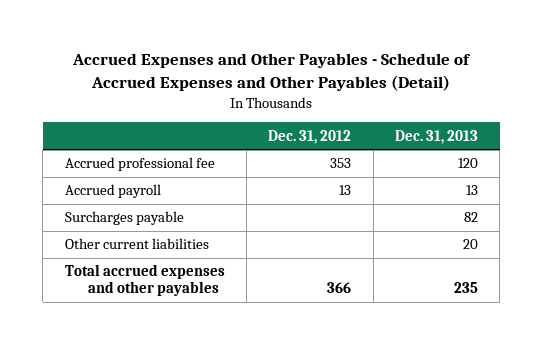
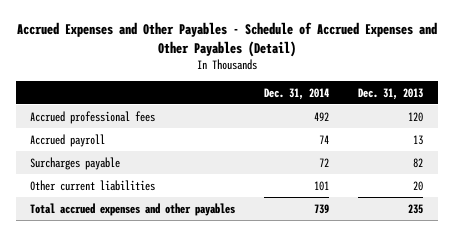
[268,129,352,144] Dec. 31, 2012 -> none
none -> [264,87,330,100] Dec. 31, 2014
[64,157,215,172] Accrued professional fee -> [30,110,156,124] Accrued professional fees

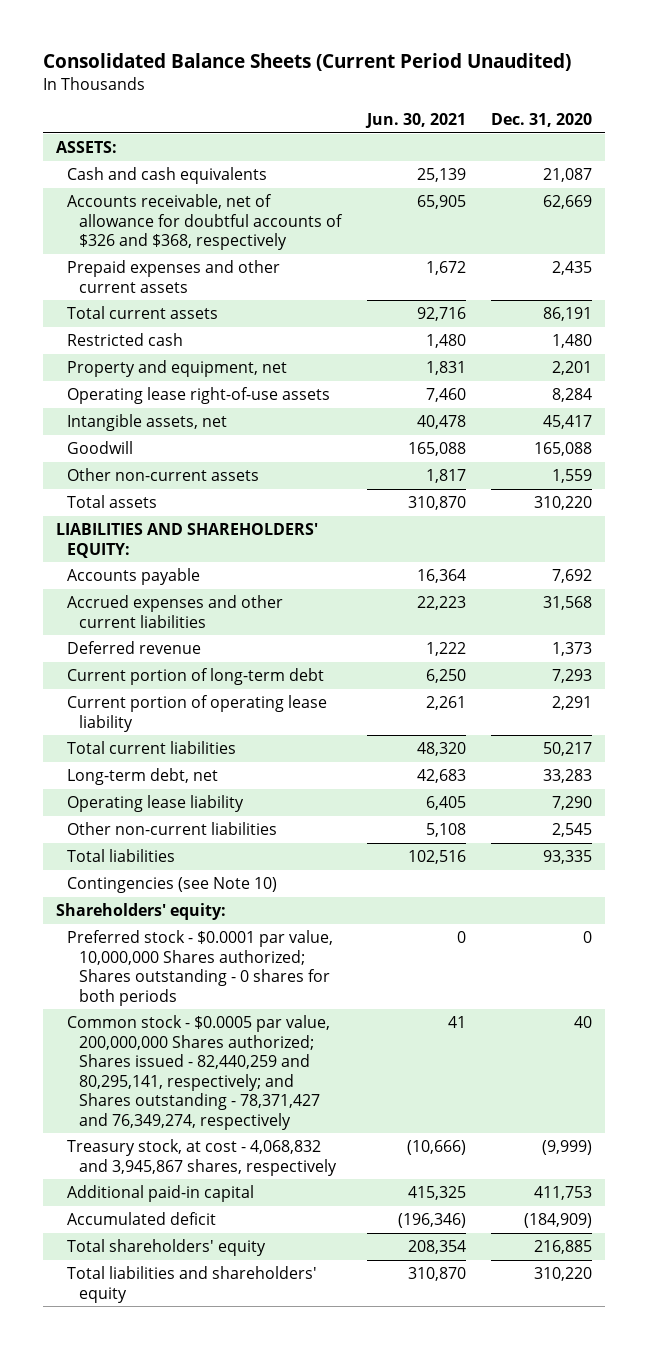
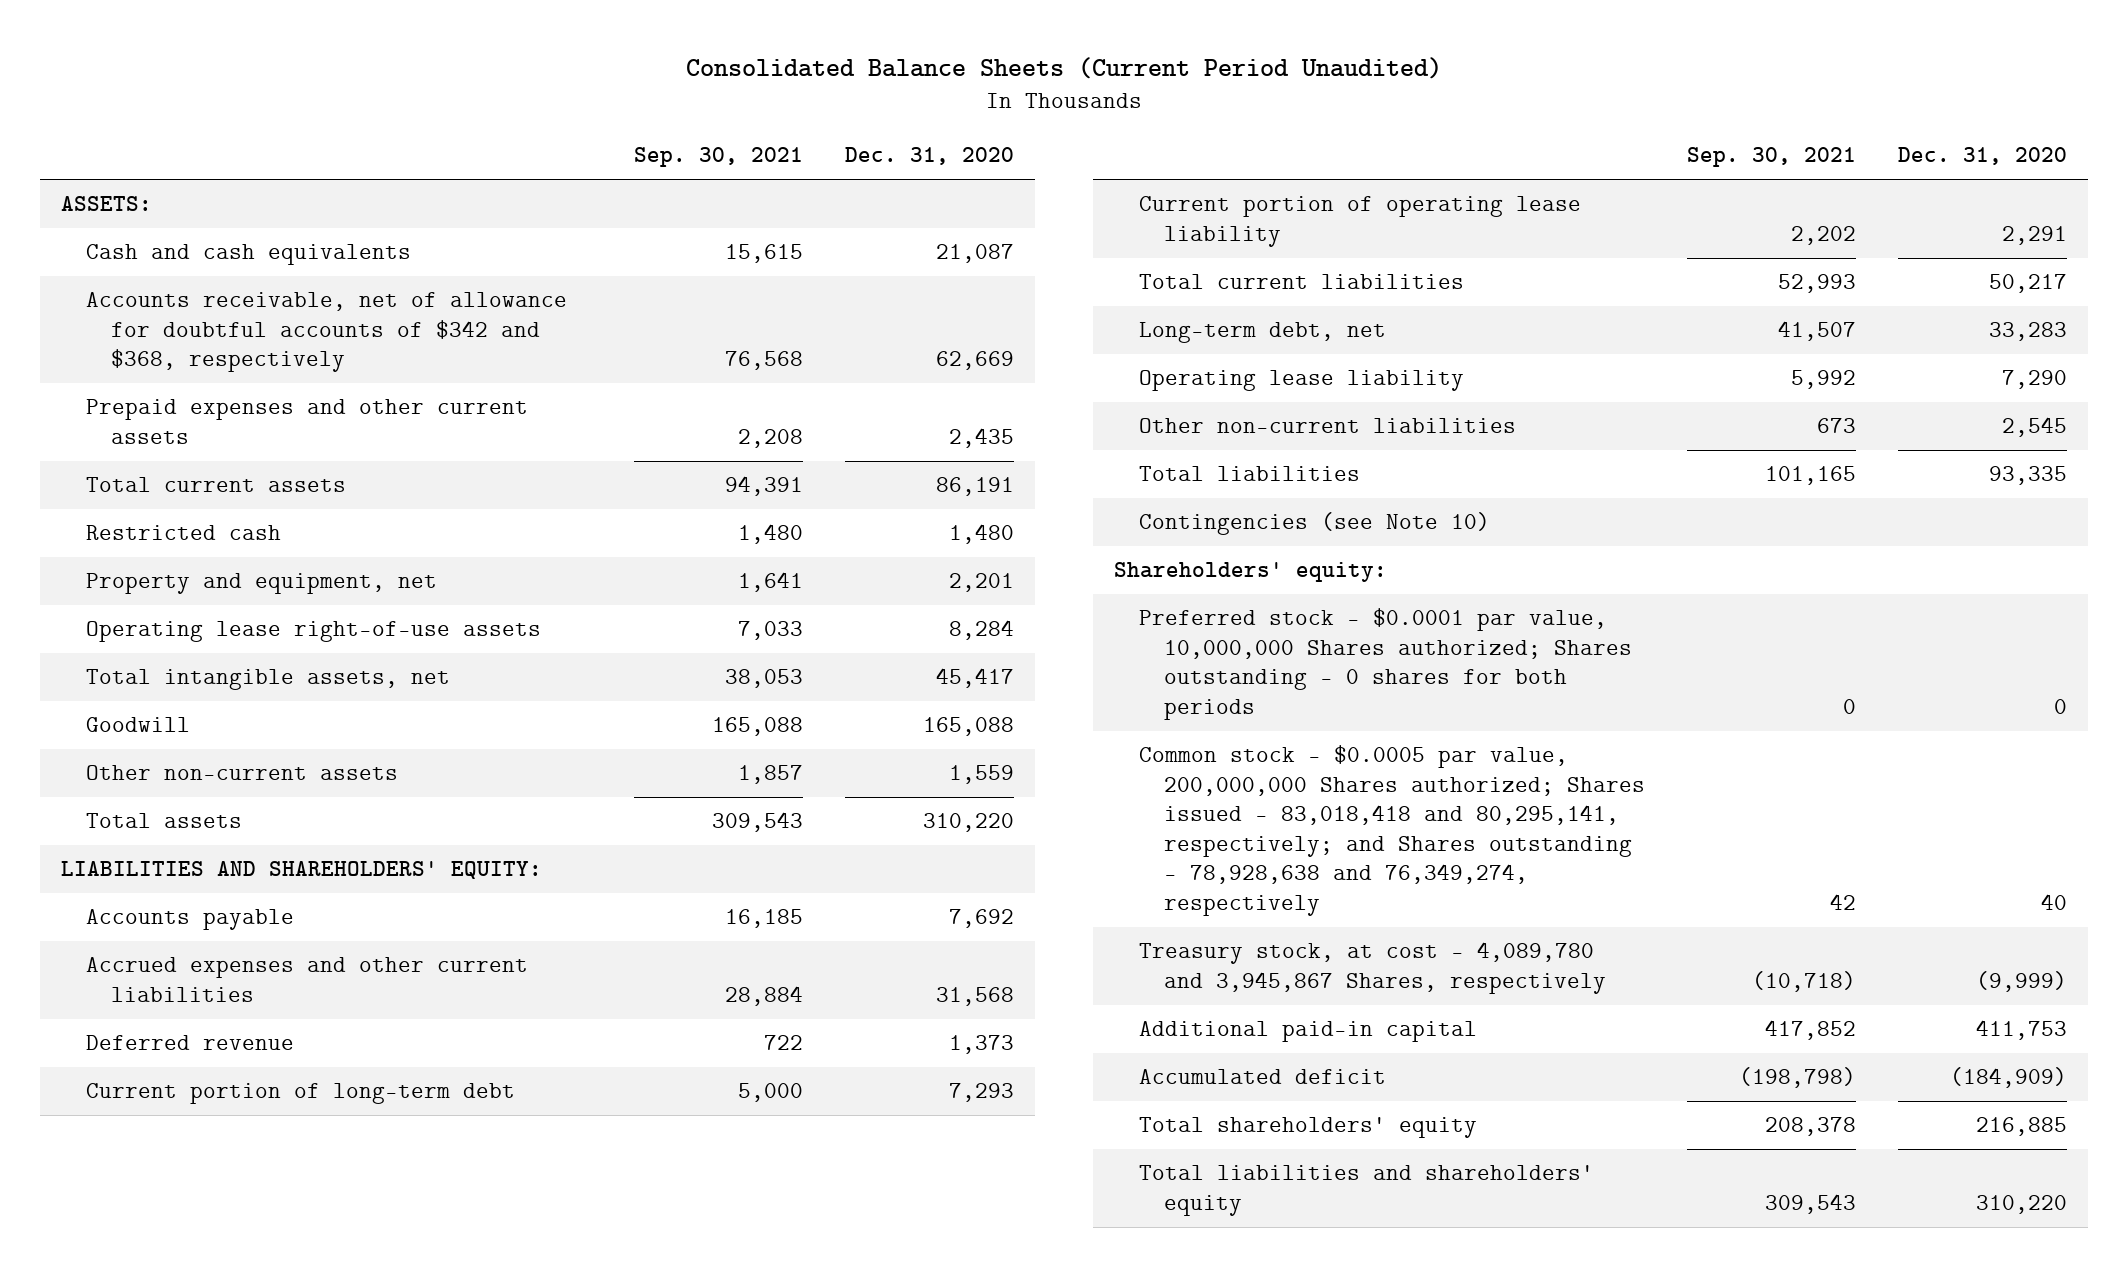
[364,112,466,128] Jun. 30, 2021 -> none
none -> [633,147,803,168] Sep. 30, 2021
[67,194,343,251] Accounts receivable, net of allowance for doubtful accounts of $326 and $368, respectively -> [85,292,567,373] Accounts receivable, net of allowance for doubtful accounts of $342 and $368, respectively
[67,414,228,432] Intangible assets, net -> [85,669,450,691] Total intangible assets, net
[67,1015,331,1130] Common stock - $0.0005 par value, 200,000,000 Shares authorized; Shares issued - 82,440,259 and 80,295,141, respectively; and Shares outstanding - 78,371,427 and 76,349,274, respectively -> [1138,745,1645,916] Common stock - $0.0005 par value, 200,000,000 Shares authorized; Shares issued - 83,018,418 and 80,295,141, respectively; and Shares outstanding - 78,928,638 and 76,349,274, respectively
[67,1139,337,1176] Treasury stock, at cost - 4,068,832 and 3,945,867 shares, respectively -> [1138,942,1606,994] Treasury stock, at cost - 4,089,780 and 3,945,867 Shares, respectively

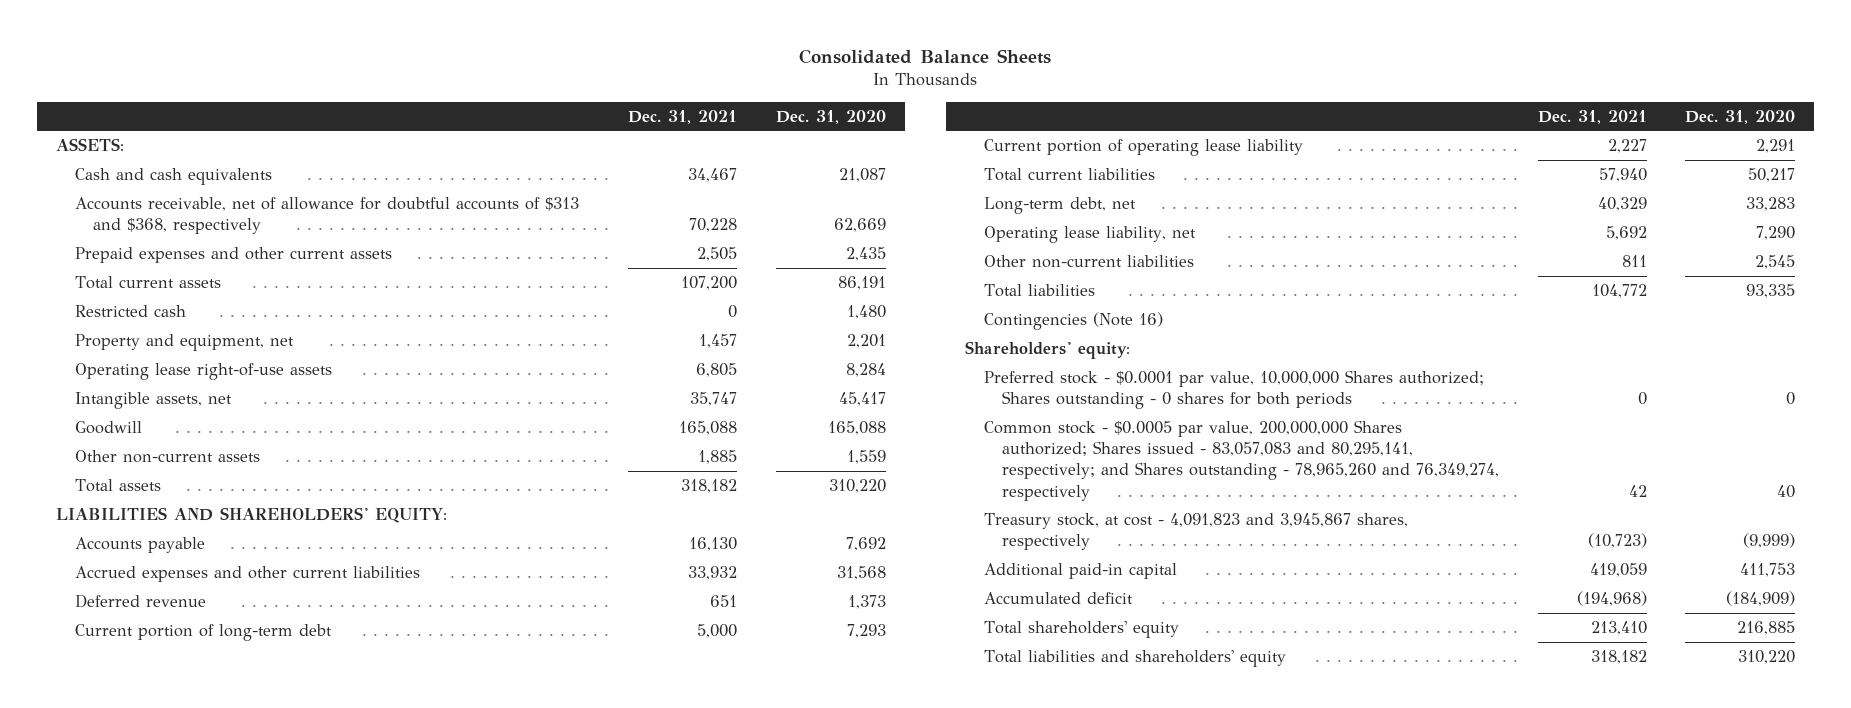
[685,57,1442,80] Consolidated Balance Sheets (Current Period Unaudited) -> [799,48,1052,64] Consolidated Balance Sheets
[633,147,803,168] Sep. 30, 2021 -> none
none -> [628,109,738,124] Dec. 31, 2021
[85,292,567,373] Accounts receivable, net of allowance for doubtful accounts of $342 and $368, respectively -> [74,197,579,235] Accounts receivable, net of allowance for doubtful accounts of $313 and $368, respectively
[85,669,450,691] Total intangible assets, net -> [74,392,232,410] Intangible assets, net
[1138,370,1464,392] Operating lease liability -> [983,226,1196,244] Operating lease liability, net
[1138,512,1490,536] Contingencies (see Note 10) -> [983,312,1163,331] Contingencies (Note 16)
[1138,745,1645,916] Common stock - $0.0005 par value, 200,000,000 Shares authorized; Shares issued - 83,018,418 and 80,295,141, respectively; and Shares outstanding - 78,928,638 and 76,349,274, respectively -> [983,420,1500,501] Common stock - $0.0005 par value, 200,000,000 Shares authorized; Shares issued - 83,057,083 and 80,295,141, respectively; and Shares outstanding - 78,965,260 and 76,349,274, respectively
[1138,942,1606,994] Treasury stock, at cost - 4,089,780 and 3,945,867 Shares, respectively -> [983,513,1408,551] Treasury stock, at cost - 4,091,823 and 3,945,867 shares, respectively

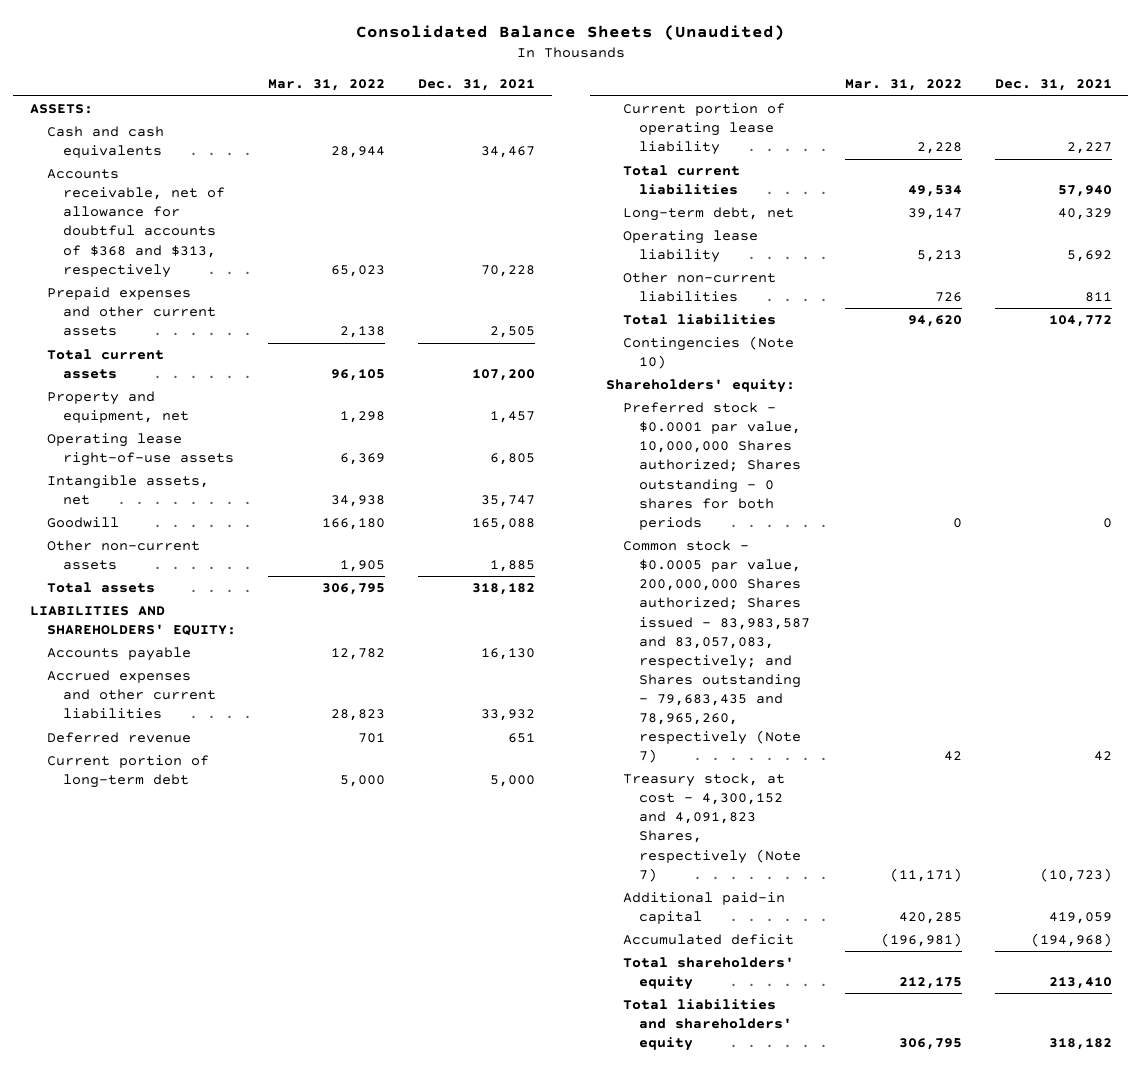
[799,48,1052,64] Consolidated Balance Sheets -> [355,24,785,41] Consolidated Balance Sheets (Unaudited)
[775,109,886,124] Dec. 31, 2020 -> none
none -> [268,79,386,92] Mar. 31, 2022
[74,197,579,235] Accounts receivable, net of allowance for doubtful accounts of $313 and $368, respectively -> [46,169,226,278] Accounts receivable, net of allowance for doubtful accounts of $368 and $313, respectively
[74,305,186,318] Restricted cash -> none
[983,226,1196,244] Operating lease liability, net -> [622,230,758,264] Operating lease liability
[983,312,1163,331] Contingencies (Note 16) -> [622,336,794,370] Contingencies (Note 10)
[983,420,1500,501] Common stock - $0.0005 par value, 200,000,000 Shares authorized; Shares issued - 83,057,083 and 80,295,141, respectively; and Shares outstanding - 78,965,260 and 76,349,274, respectively -> [622,540,811,764] Common stock - $0.0005 par value, 200,000,000 Shares authorized; Shares issued - 83,983,587 and 83,057,083, respectively; and Shares outstanding - 79,683,435 and 78,965,260, respectively (Note 7)
[983,513,1408,551] Treasury stock, at cost - 4,091,823 and 3,945,867 shares, respectively -> [622,773,802,882] Treasury stock, at cost - 4,300,152 and 4,091,823 Shares, respectively (Note 7)

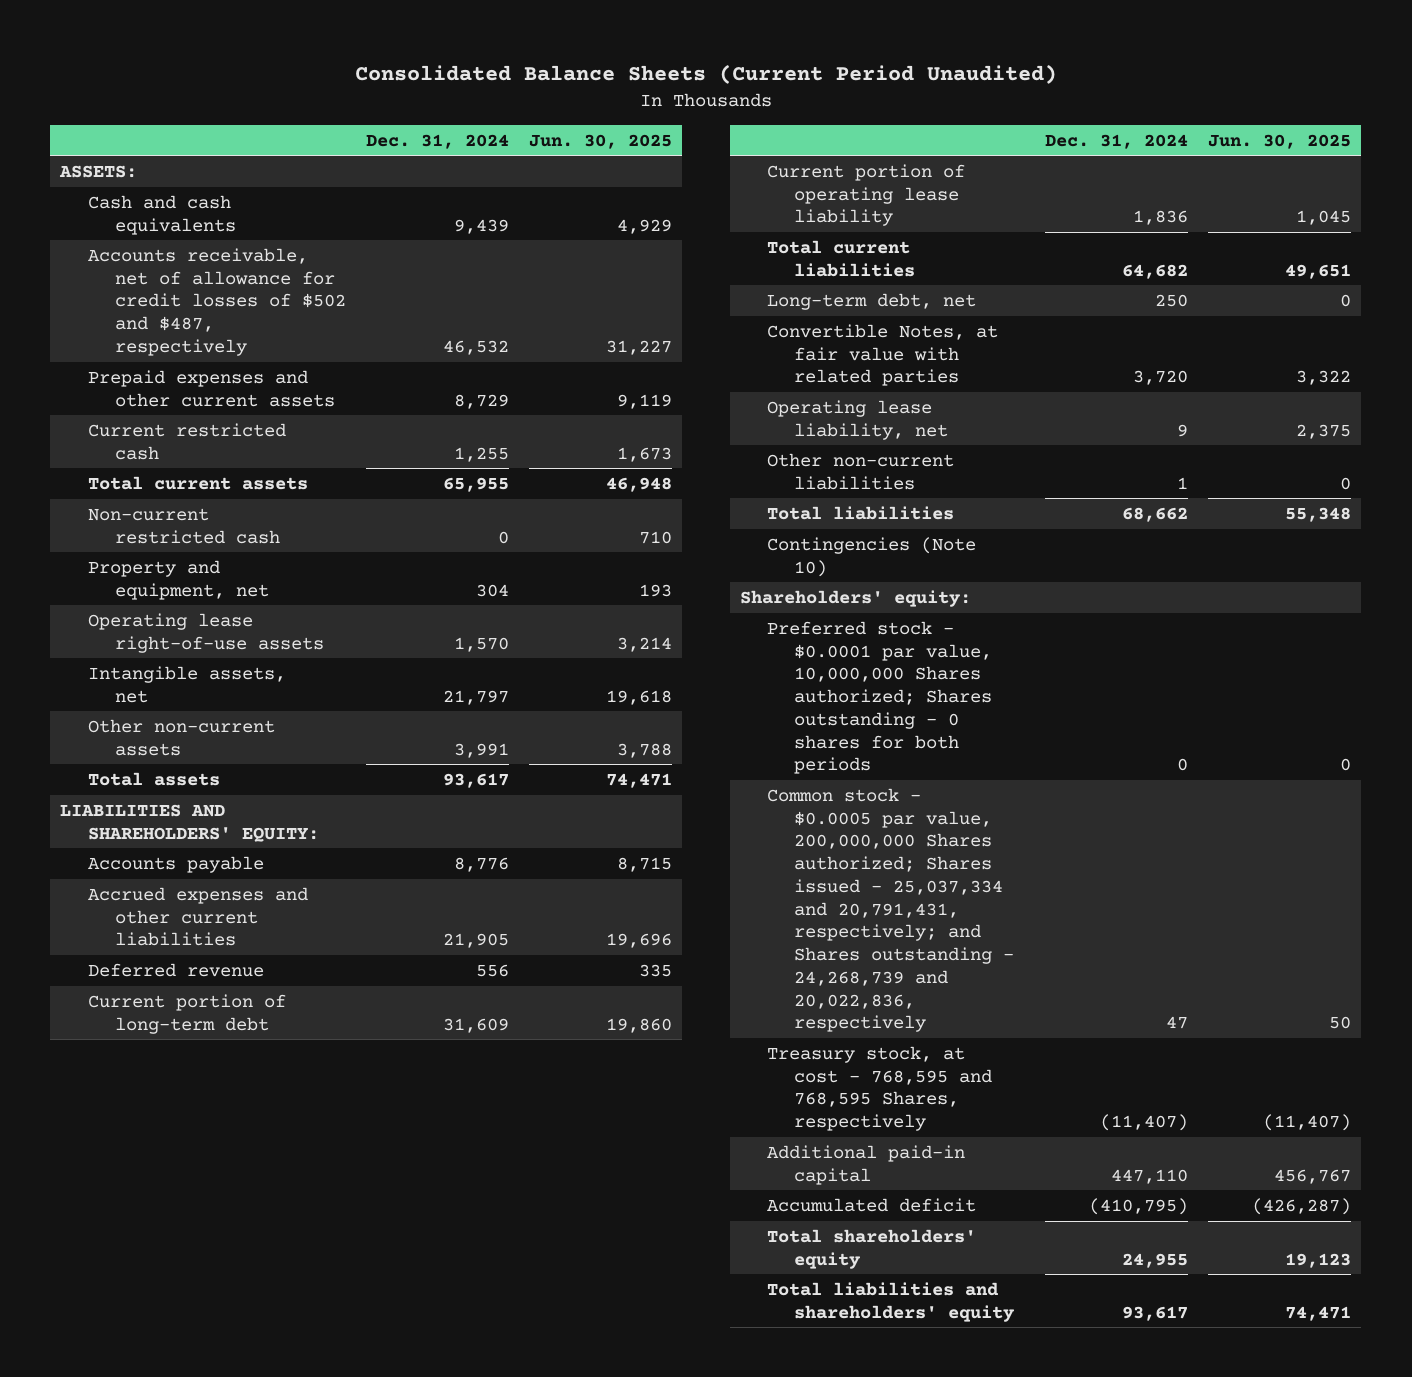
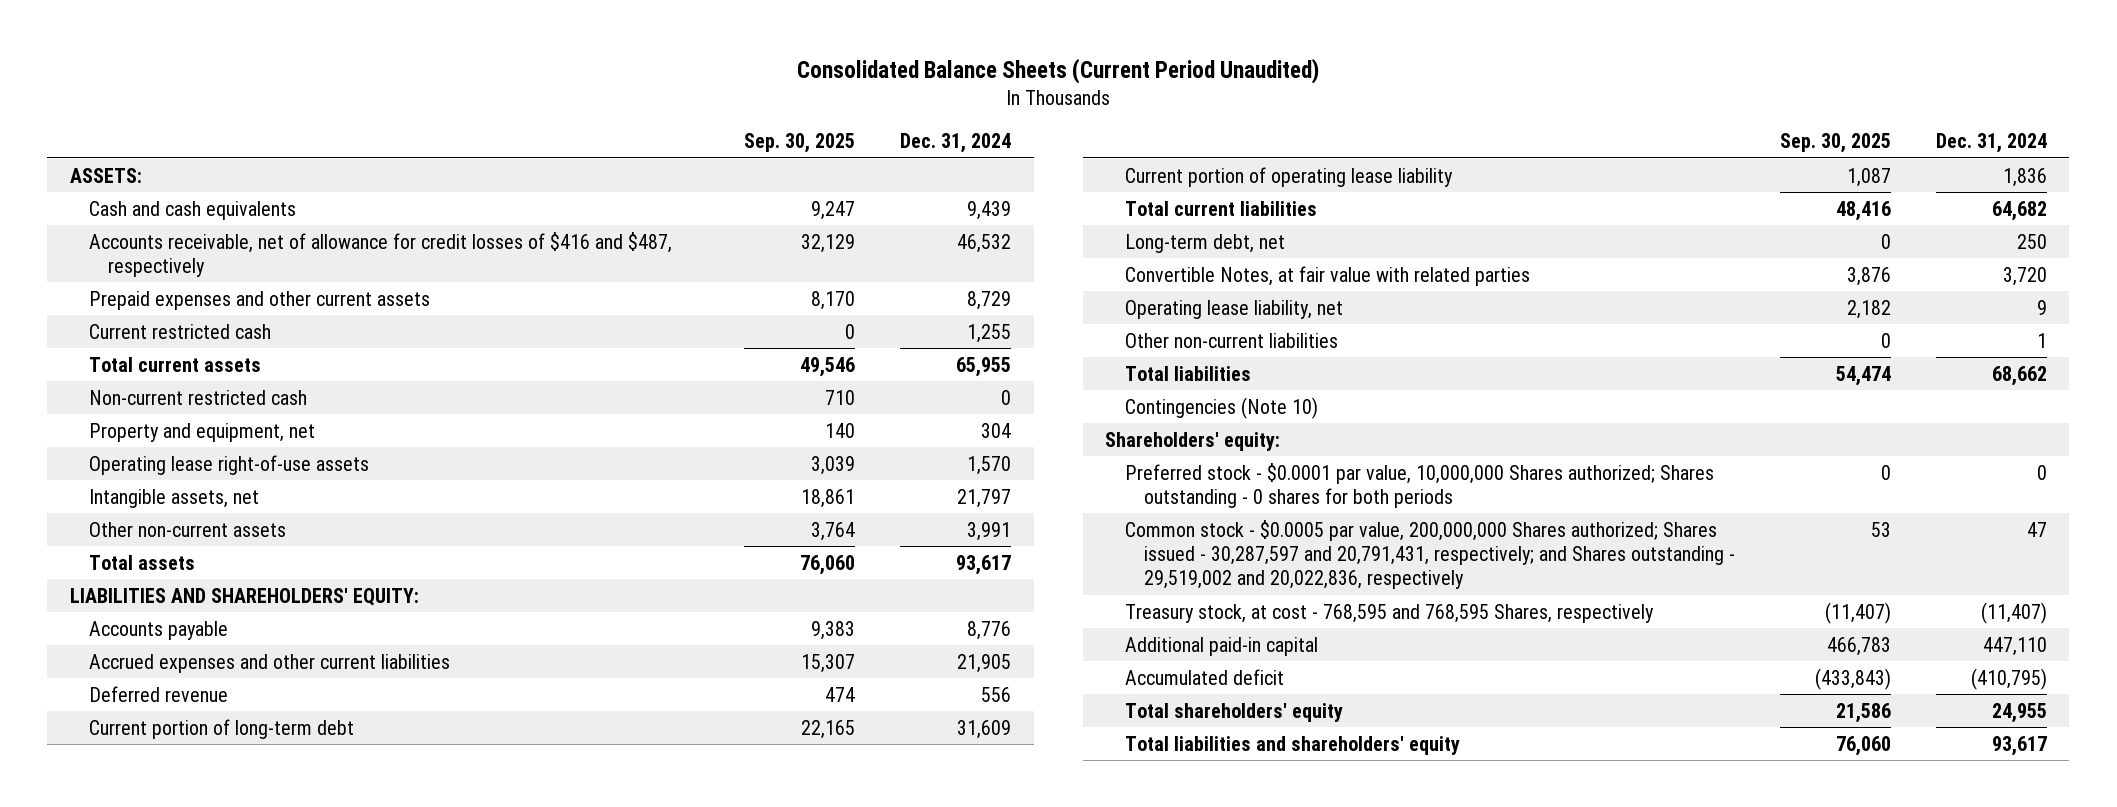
[528,133,672,149] Jun. 30, 2025 -> none
none -> [744,133,856,154] Sep. 30, 2025
[87,247,346,356] Accounts receivable, net of allowance for credit losses of $502 and $487, respectively -> [89,231,673,277] Accounts receivable, net of allowance for credit losses of $416 and $487, respectively
[766,787,1015,1033] Common stock - $0.0005 par value, 200,000,000 Shares authorized; Shares issued - 25,037,334 and 20,791,431, respectively; and Shares outstanding - 24,268,739 and 20,022,836, respectively -> [1124,519,1736,590] Common stock - $0.0005 par value, 200,000,000 Shares authorized; Shares issued - 30,287,597 and 20,791,431, respectively; and Shares outstanding - 29,519,002 and 20,022,836, respectively

